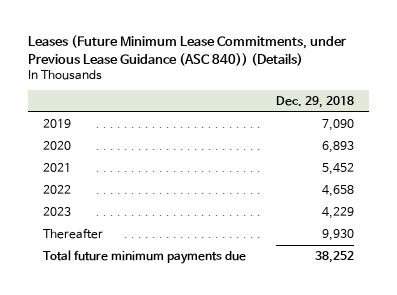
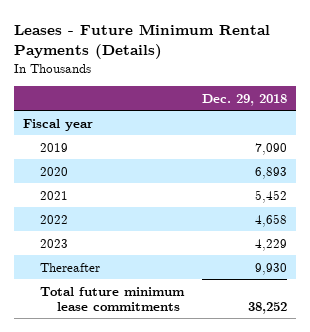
[28,34,347,66] Leases (Future Minimum Lease Commitments, under Previous Lease Guidance (ASC 840)) (Details) -> [14,23,271,60] Leases - Future Minimum Rental Payments (Details)
none -> [23,118,94,131] Fiscal year
[43,249,247,264] Total future minimum payments due -> [39,286,185,311] Total future minimum lease commitments

